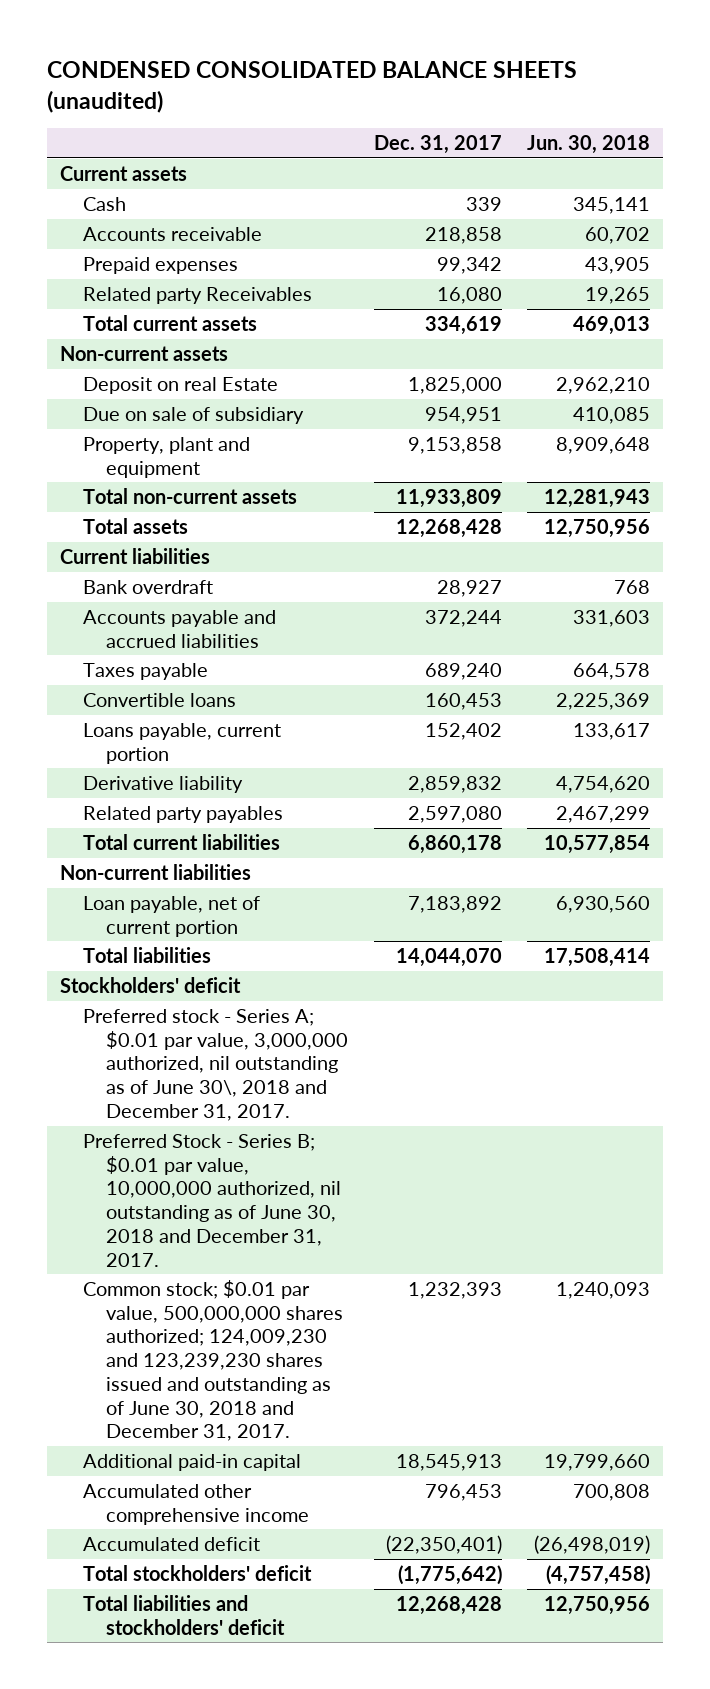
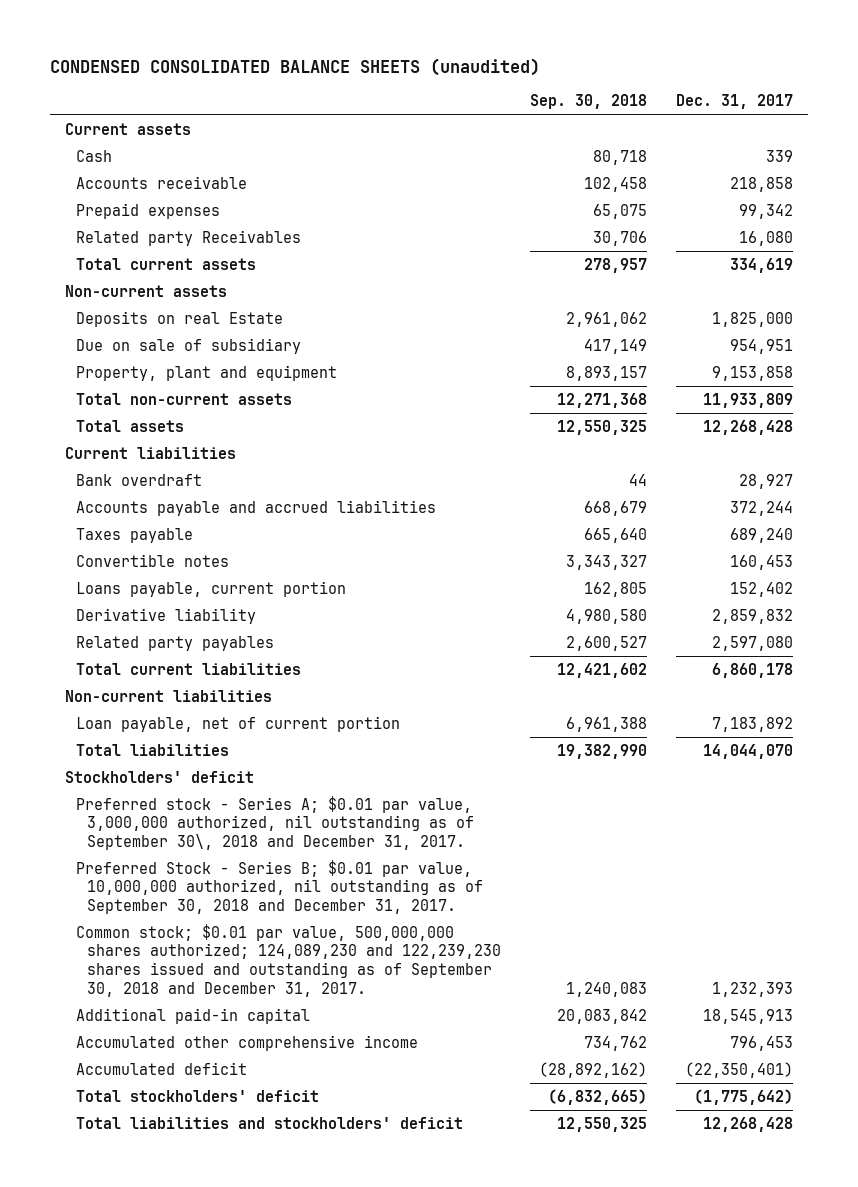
[527,135,651,155] Jun. 30, 2018 -> none
none -> [529,94,647,110] Sep. 30, 2018
[83,376,279,394] Deposit on real Estate -> [75,310,283,327] Deposits on real Estate
[83,692,237,707] Convertible loans -> [75,553,229,567] Convertible notes
[83,1008,349,1121] Preferred stock - Series A; $0.01 par value, 3,000,000 authorized, nil outstanding as of June 30\, 2018 and December 31, 2017. -> [75,795,474,851] Preferred stock - Series A; $0.01 par value, 3,000,000 authorized, nil outstanding as of September 30\, 2018 and December 31, 2017.
[83,1133,342,1267] Preferred Stock - Series B; $0.01 par value, 10,000,000 authorized, nil outstanding as of June 30, 2018 and December 31, 2017. -> [75,859,483,915] Preferred Stock - Series B; $0.01 par value, 10,000,000 authorized, nil outstanding as of September 30, 2018 and December 31, 2017.
[83,1279,344,1442] Common stock; $0.01 par value, 500,000,000 shares authorized; 124,009,230 and 123,239,230 shares issued and outstanding as of June 30, 2018 and December 31, 2017. -> [75,923,501,997] Common stock; $0.01 par value, 500,000,000 shares authorized; 124,089,230 and 122,239,230 shares issued and outstanding as of September 30, 2018 and December 31, 2017.

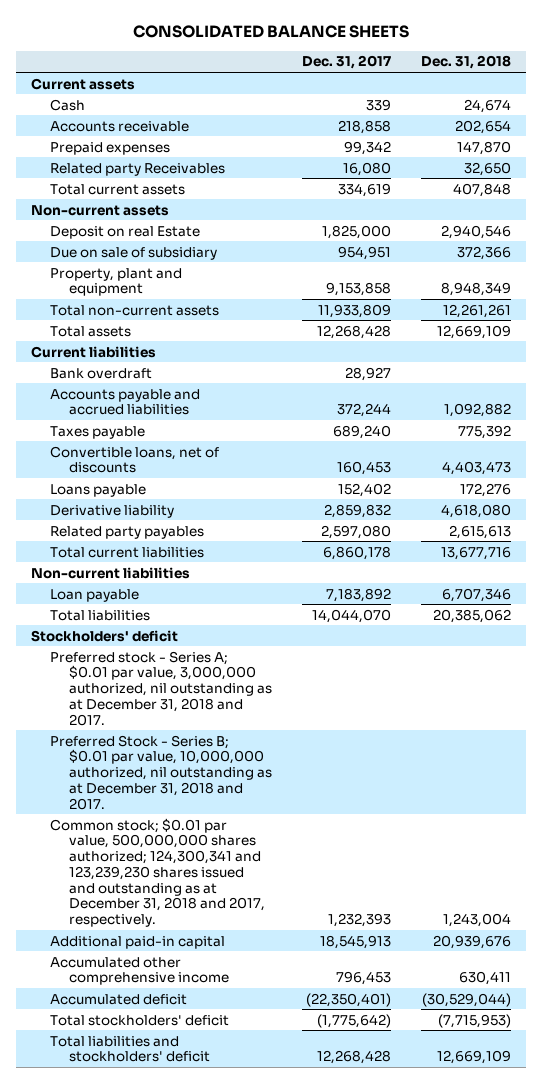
[50,58,541,77] CONDENSED CONSOLIDATED BALANCE SHEETS (unaudited) -> [132,25,409,39] CONSOLIDATED BALANCE SHEETS
[529,94,647,110] Sep. 30, 2018 -> none
none -> [421,55,512,70] Dec. 31, 2018
[75,310,283,327] Deposits on real Estate -> [50,225,201,239] Deposit on real Estate
[75,553,229,567] Convertible notes -> [50,445,220,474] Convertible loans, net of discounts
[75,580,346,597] Loans payable, current portion -> [50,483,147,497] Loans payable
[75,715,400,732] Loan payable, net of current portion -> [50,588,140,602] Loan payable
[75,795,474,851] Preferred stock - Series A; $0.01 par value, 3,000,000 authorized, nil outstanding as of September 30\, 2018 and December 31, 2017. -> [50,650,273,726] Preferred stock - Series A; $0.01 par value, 3,000,000 authorized, nil outstanding as at December 31, 2018 and 2017.
[75,859,483,915] Preferred Stock - Series B; $0.01 par value, 10,000,000 authorized, nil outstanding as of September 30, 2018 and December 31, 2017. -> [50,734,273,810] Preferred Stock - Series B; $0.01 par value, 10,000,000 authorized, nil outstanding as at December 31, 2018 and 2017.
[75,923,501,997] Common stock; $0.01 par value, 500,000,000 shares authorized; 124,089,230 and 122,239,230 shares issued and outstanding as of September 30, 2018 and December 31, 2017. -> [50,817,266,928] Common stock; $0.01 par value, 500,000,000 shares authorized; 124,300,341 and 123,239,230 shares issued and outstanding as at December 31, 2018 and 2017, respectively.

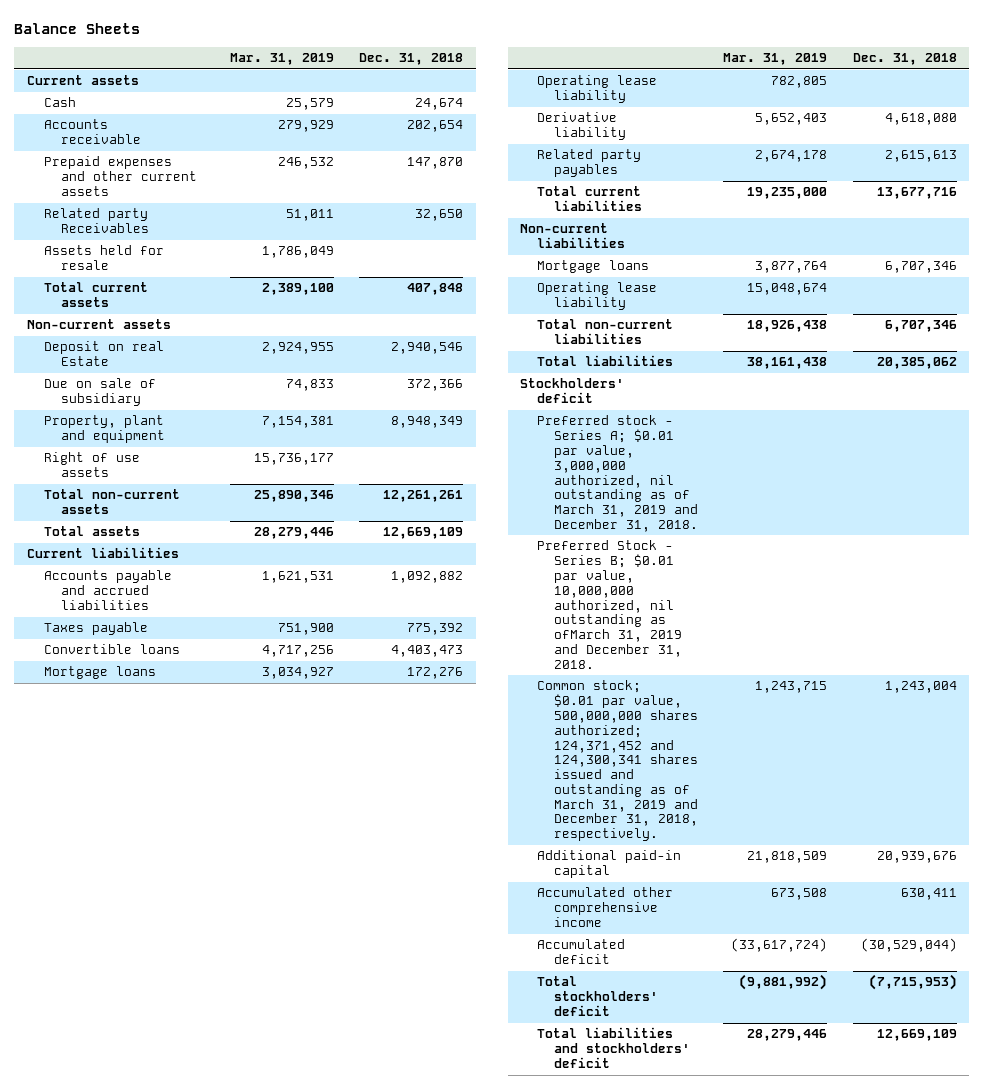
[132,25,409,39] CONSOLIDATED BALANCE SHEETS -> [14,22,141,34] Balance Sheets
[302,55,392,70] Dec. 31, 2017 -> none
none -> [230,53,335,66] Mar. 31, 2019
[50,141,171,155] Prepaid expenses -> [43,156,198,196] Prepaid expenses and other current assets
none -> [43,245,164,271] Assets held for resale
none -> [43,452,140,478] Right of use assets
[50,367,153,379] Bank overdraft -> none
[50,445,220,474] Convertible loans, net of discounts -> [43,644,180,655] Convertible loans
[50,483,147,497] Loans payable -> [43,666,156,680] Mortgage loans
none -> [537,75,658,104] Operating lease liability
[50,588,140,602] Loan payable -> [537,260,650,274] Mortgage loans
none -> [537,282,658,311] Operating lease liability
none -> [537,319,674,345] Total non-current liabilities
[50,650,273,726] Preferred stock - Series A; $0.01 par value, 3,000,000 authorized, nil outstanding as at December 31, 2018 and 2017. -> [537,415,699,532] Preferred stock - Series A; $0.01 par value, 3,000,000 authorized, nil outstanding as of March 31, 2019 and December 31, 2018.
[50,734,273,810] Preferred Stock - Series B; $0.01 par value, 10,000,000 authorized, nil outstanding as at December 31, 2018 and 2017. -> [537,540,683,669] Preferred Stock - Series B; $0.01 par value, 10,000,000 authorized, nil outstanding as ofMarch 31, 2019 and December 31, 2018.
[50,817,266,928] Common stock; $0.01 par value, 500,000,000 shares authorized; 124,300,341 and 123,239,230 shares issued and outstanding as at December 31, 2018 and 2017, respectively. -> [537,680,699,842] Common stock; $0.01 par value, 500,000,000 shares authorized; 124,371,452 and 124,300,341 shares issued and outstanding as of March 31, 2019 and December 31, 2018, respectively.

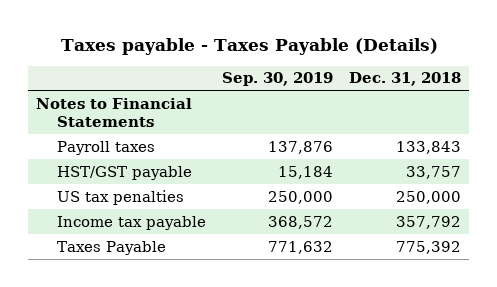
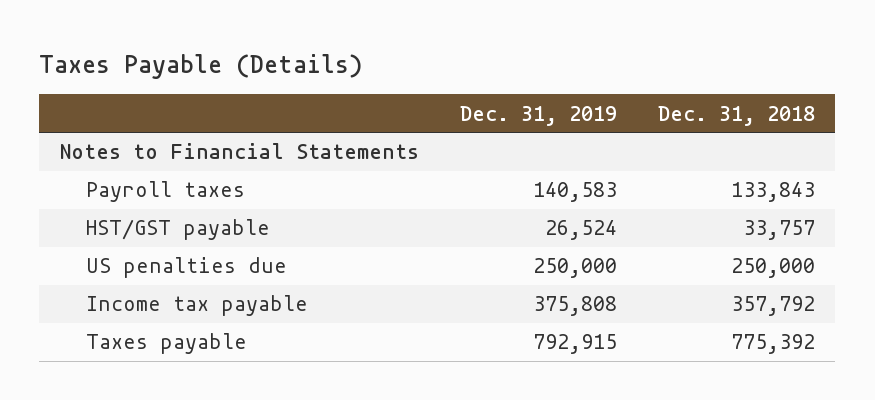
[60,38,438,56] Taxes payable - Taxes Payable (Details) -> [39,53,364,79] Taxes Payable (Details)
[222,72,334,87] Sep. 30, 2019 -> none
none -> [459,105,617,126] Dec. 31, 2019
[57,189,185,205] US tax penalties -> [86,257,288,279] US penalties due
[57,240,167,255] Taxes Payable -> [86,333,248,355] Taxes payable

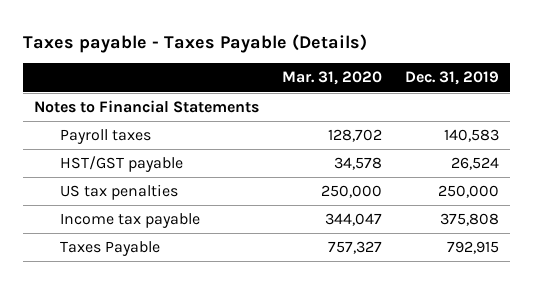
[39,53,364,79] Taxes Payable (Details) -> [22,33,367,53] Taxes payable - Taxes Payable (Details)
[657,105,815,126] Dec. 31, 2018 -> none
none -> [282,71,383,86] Mar. 31, 2020
[86,257,288,279] US penalties due -> [59,184,178,201] US tax penalties
[86,333,248,355] Taxes payable -> [59,241,160,257] Taxes Payable

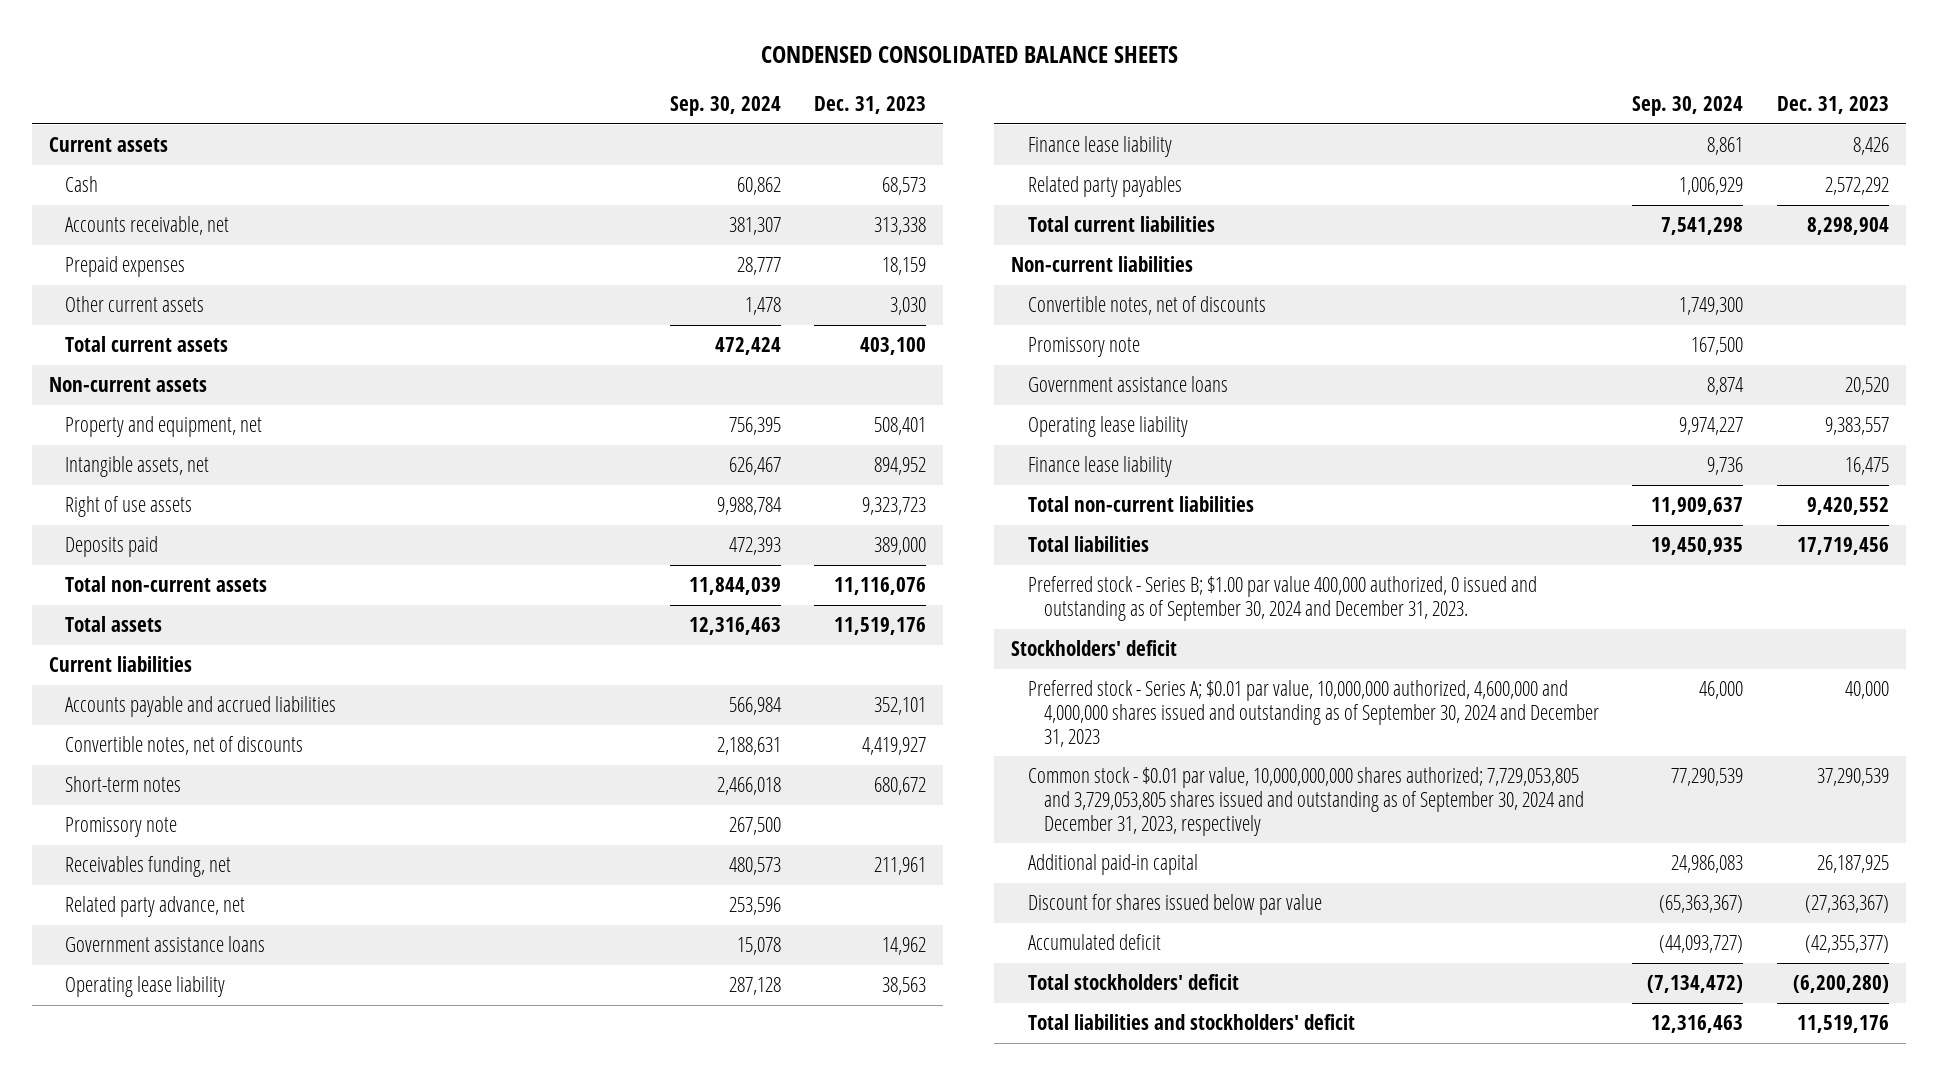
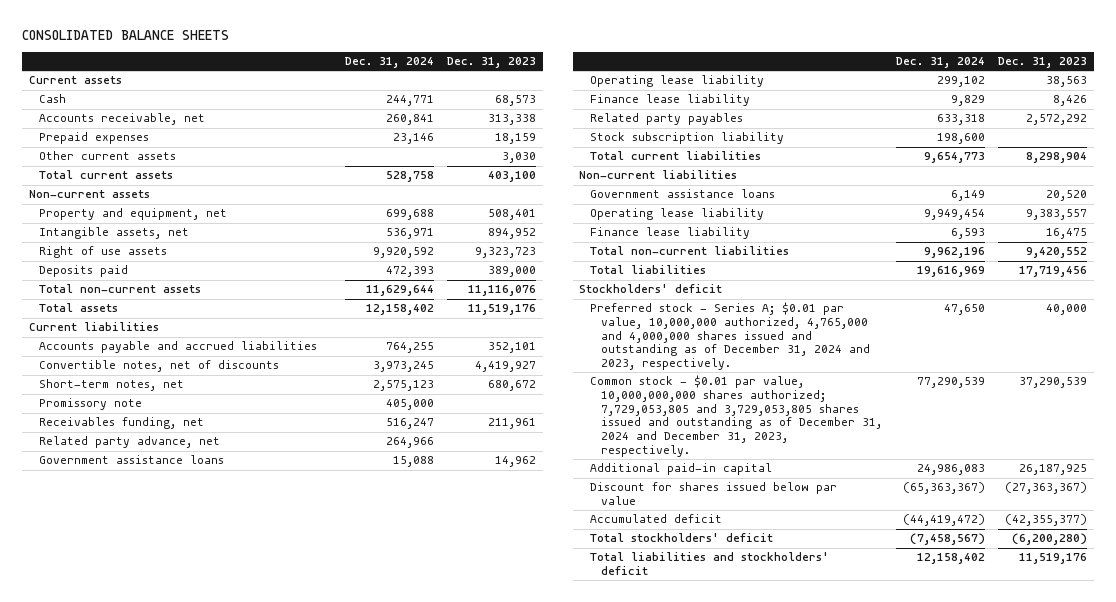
[760,46,1178,64] CONDENSED CONSOLIDATED BALANCE SHEETS -> [21,30,229,41] CONSOLIDATED BALANCE SHEETS
[669,96,781,117] Sep. 30, 2024 -> none
none -> [344,57,434,69] Dec. 31, 2024
[64,776,181,793] Short-term notes -> [39,379,185,392] Short-term notes, net
none -> [590,132,785,145] Stock subscription liability
[1027,296,1266,316] Convertible notes, net of discounts -> none
[1027,337,1140,358] Promissory note -> none
[1027,576,1537,621] Preferred stock - Series B; $1.00 par value 400,000 authorized, 0 issued and outstanding as of September 30, 2024 and December 31, 2023. -> none
[1027,680,1599,747] Preferred stock - Series A; $0.01 par value, 10,000,000 authorized, 4,600,000 and 4,000,000 shares issued and outstanding as of September 30, 2024 and December 31, 2023 -> [590,302,871,371] Preferred stock - Series A; $0.01 par value, 10,000,000 authorized, 4,765,000 and 4,000,000 shares issued and outstanding as of December 31, 2024 and 2023, respectively.
[1027,767,1584,836] Common stock - $0.01 par value, 10,000,000,000 shares authorized; 7,729,053,805 and 3,729,053,805 shares issued and outstanding as of September 30, 2024 and December 31, 2023, respectively -> [590,375,883,457] Common stock - $0.01 par value, 10,000,000,000 shares authorized; 7,729,053,805 and 3,729,053,805 shares issued and outstanding as of December 31, 2024 and December 31, 2023, respectively.

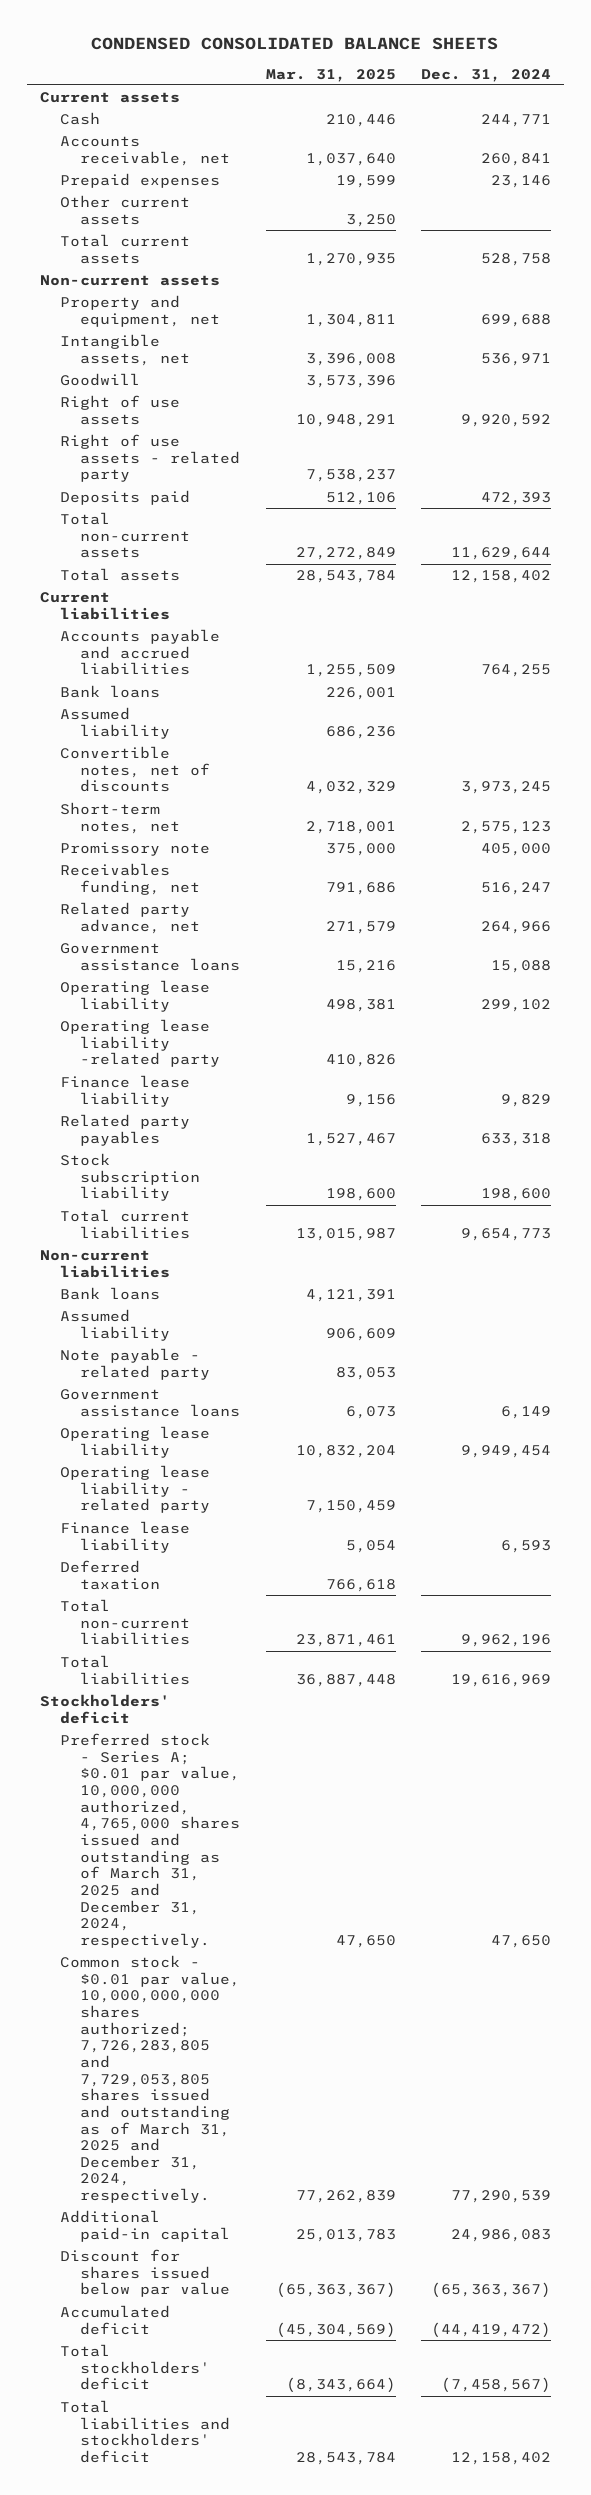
[21,30,229,41] CONSOLIDATED BALANCE SHEETS -> [91,36,499,50] CONDENSED CONSOLIDATED BALANCE SHEETS
[447,57,537,69] Dec. 31, 2023 -> none
none -> [265,68,396,82] Mar. 31, 2025
none -> [60,372,141,386] Goodwill
none -> [60,433,241,483] Right of use assets - related party
none -> [60,684,161,698] Bank loans
none -> [60,706,171,739] Assumed liability
none -> [60,1018,221,1068] Operating lease liability -related party
none -> [60,1286,161,1300] Bank loans
none -> [60,1308,171,1341] Assumed liability
none -> [60,1347,211,1380] Note payable - related party
none -> [60,1464,211,1514] Operating lease liability - related party
none -> [60,1559,161,1590] Deferred taxation
[590,302,871,371] Preferred stock - Series A; $0.01 par value, 10,000,000 authorized, 4,765,000 and 4,000,000 shares issued and outstanding as of December 31, 2024 and 2023, respectively. -> [60,1732,241,1948] Preferred stock - Series A; $0.01 par value, 10,000,000 authorized, 4,765,000 shares issued and outstanding as of March 31, 2025 and December 31, 2024, respectively.
[590,375,883,457] Common stock - $0.01 par value, 10,000,000,000 shares authorized; 7,729,053,805 and 3,729,053,805 shares issued and outstanding as of December 31, 2024 and December 31, 2023, respectively. -> [60,1954,241,2204] Common stock - $0.01 par value, 10,000,000,000 shares authorized; 7,726,283,805 and 7,729,053,805 shares issued and outstanding as of March 31, 2025 and December 31, 2024, respectively.

